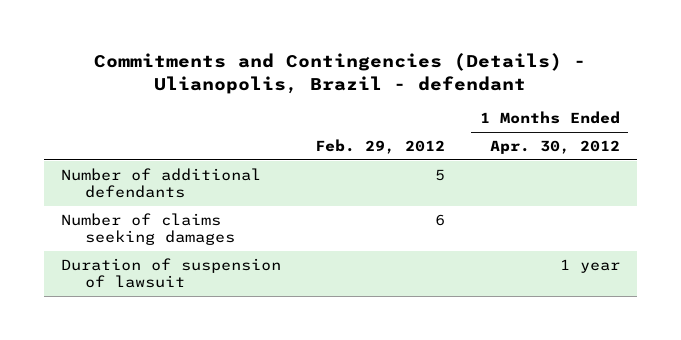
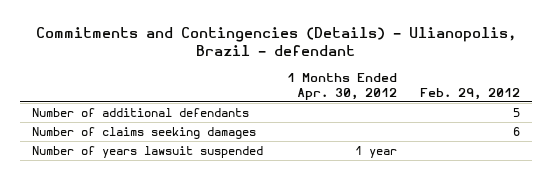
[61,257,282,289] Duration of suspension of lawsuit -> [31,145,263,158] Number of years lawsuit suspended

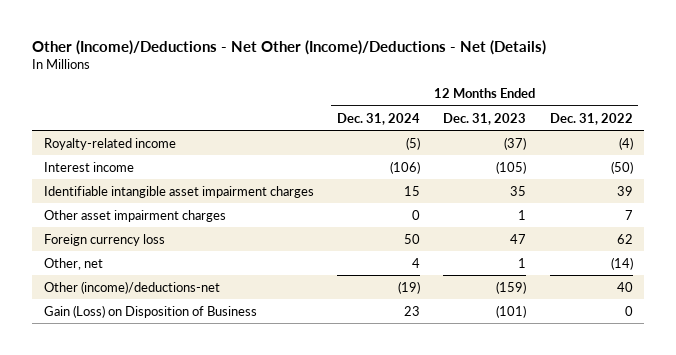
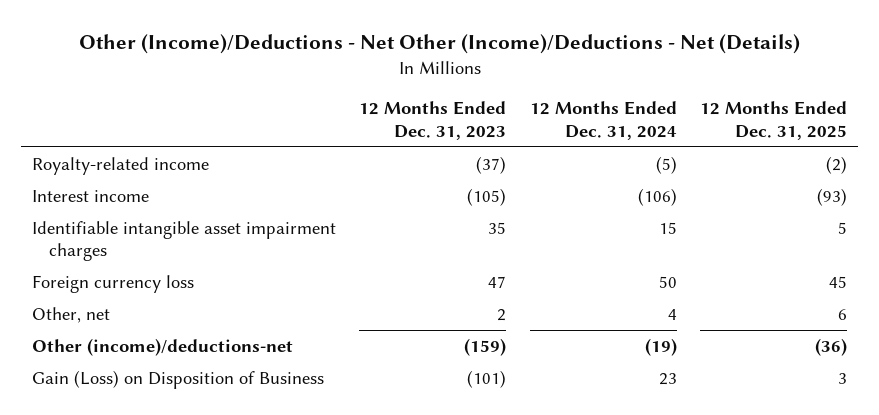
[549,112,633,125] Dec. 31, 2022 -> none
none -> [699,101,847,140] 12 Months Ended Dec. 31, 2025
[43,209,226,222] Other asset impairment charges -> none
[518,257,527,268] 1 -> [497,308,507,321] 2

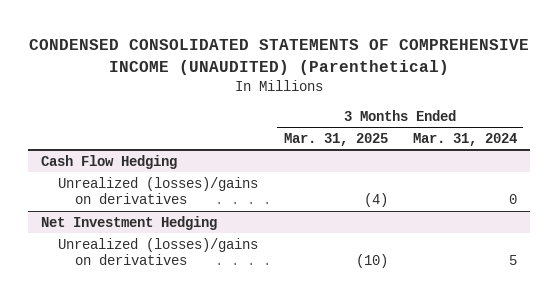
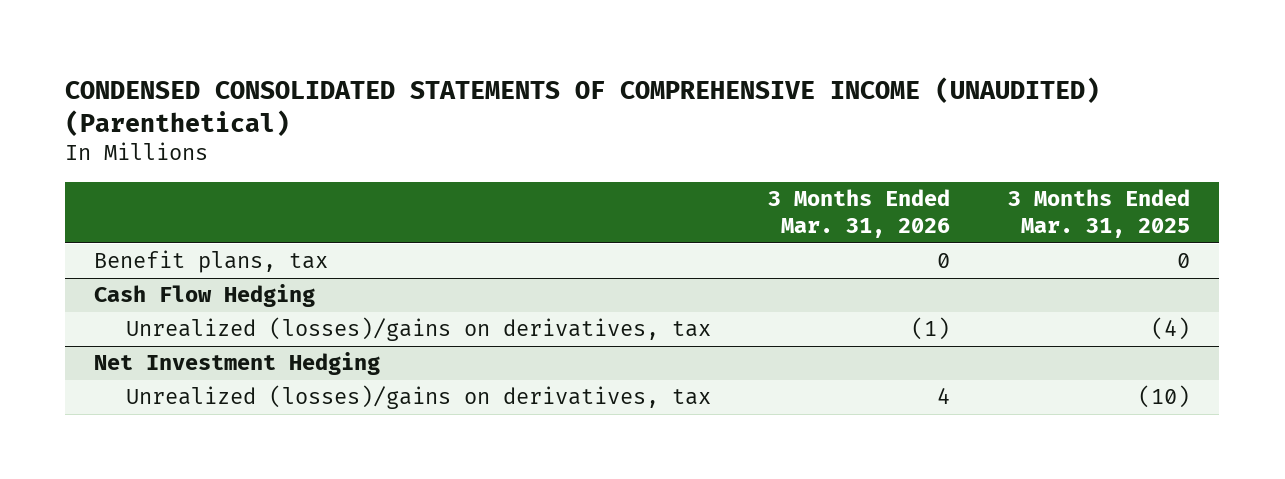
[413,132,518,146] Mar. 31, 2024 -> none
none -> [768,189,951,239] 3 Months Ended Mar. 31, 2026
none -> [94,250,329,274] Benefit plans, tax
[58,176,259,205] Unrealized (losses)/gains on derivatives -> [125,317,711,342] Unrealized (losses)/gains on derivatives, tax
[58,237,259,266] Unrealized (losses)/gains on derivatives -> [125,385,711,410] Unrealized (losses)/gains on derivatives, tax

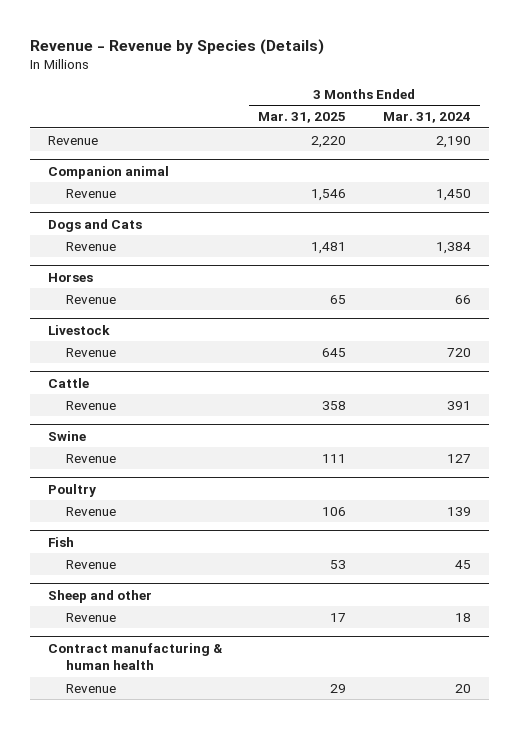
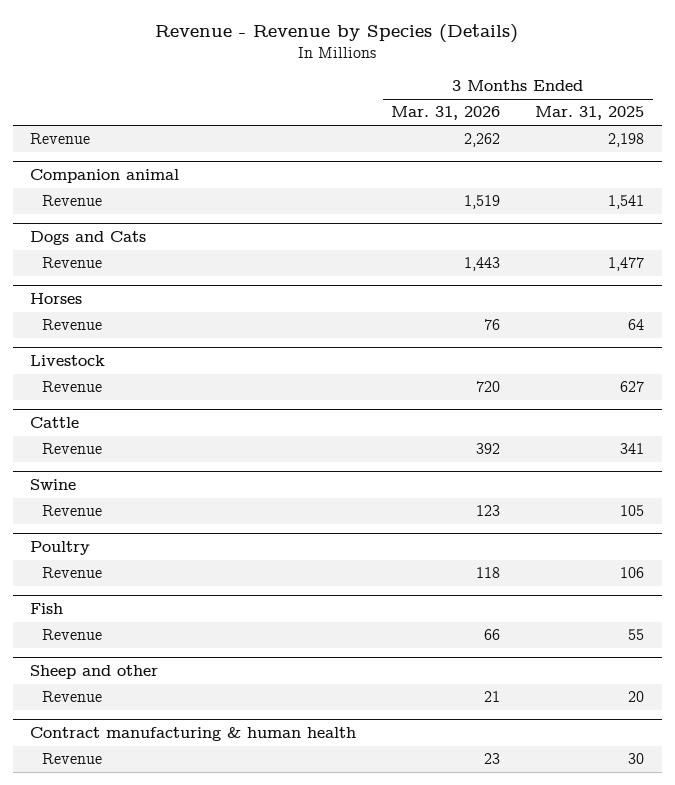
[382,112,471,124] Mar. 31, 2024 -> none
none -> [391,106,501,121] Mar. 31, 2026
[311,136,347,149] 2,220 -> [608,133,645,148] 2,198
[311,189,347,202] 1,546 -> [608,195,645,210] 1,541
[311,242,347,255] 1,481 -> [608,257,645,272] 1,477
[330,295,347,305] 65 -> [628,319,645,331] 64
[322,348,347,358] 645 -> [620,381,645,393] 627
[322,401,347,411] 358 -> [620,443,645,455] 341
[322,454,347,464] 111 -> [620,505,645,517] 105
[330,560,347,570] 53 -> [628,629,645,641] 55
[330,613,347,623] 17 -> [628,691,645,703] 20
[330,684,347,694] 29 -> [628,753,645,765] 30

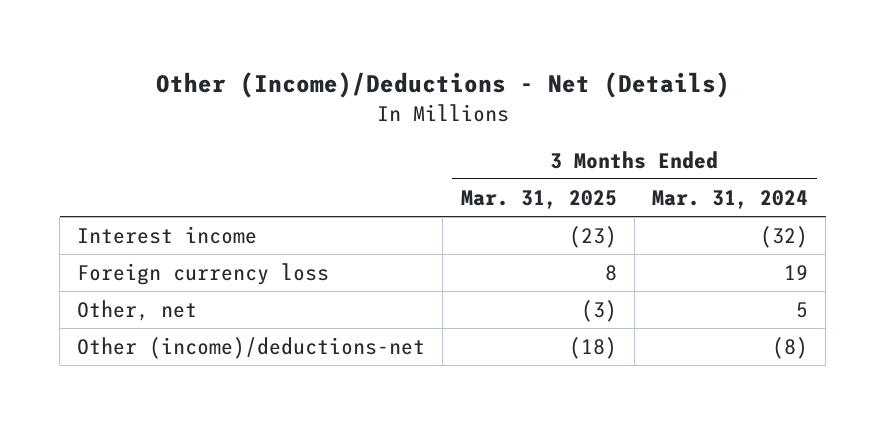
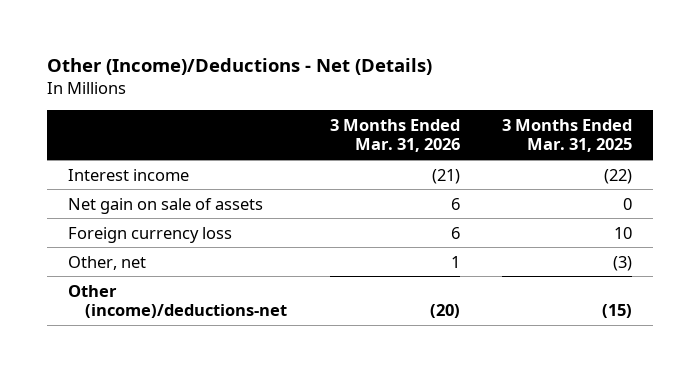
[651,189,808,209] Mar. 31, 2024 -> none
none -> [329,118,460,153] 3 Months Ended Mar. 31, 2026
[568,226,617,249] (23) -> [603,168,632,184] (22)
none -> [67,197,263,214] Net gain on sale of assets
[604,265,617,282] 8 -> [613,226,632,239] 10
[568,337,617,360] (18) -> [601,304,632,319] (15)

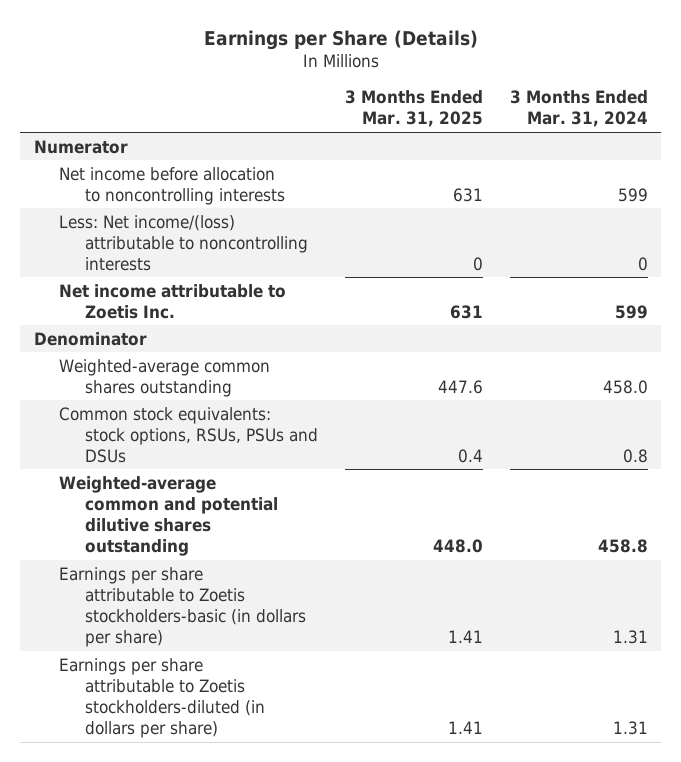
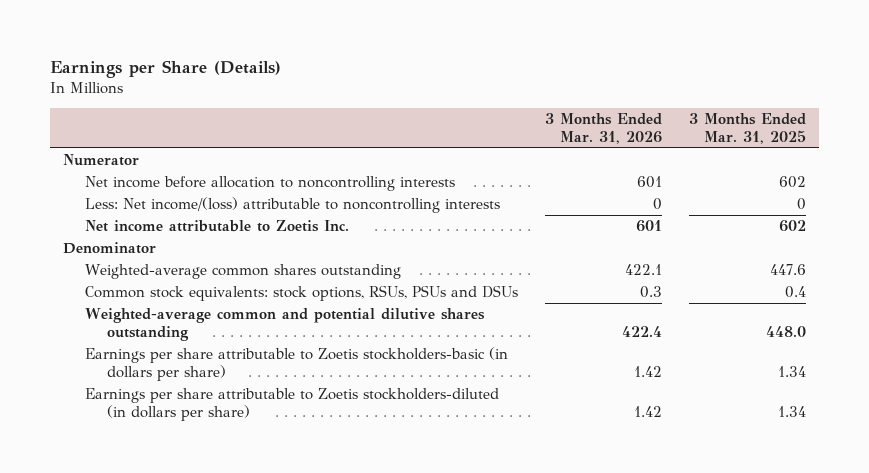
[509,90,648,128] 3 Months Ended Mar. 31, 2024 -> none
none -> [544,113,662,145] 3 Months Ended Mar. 31, 2026
[453,187,484,202] 631 -> [778,176,806,189] 602
[450,304,484,319] 631 -> [778,220,806,233] 602
[448,629,484,643] 1.41 -> [777,365,806,377] 1.34
[448,720,484,734] 1.41 -> [777,405,806,417] 1.34

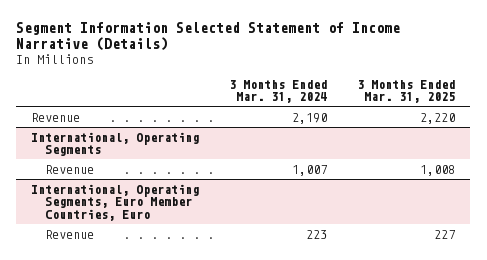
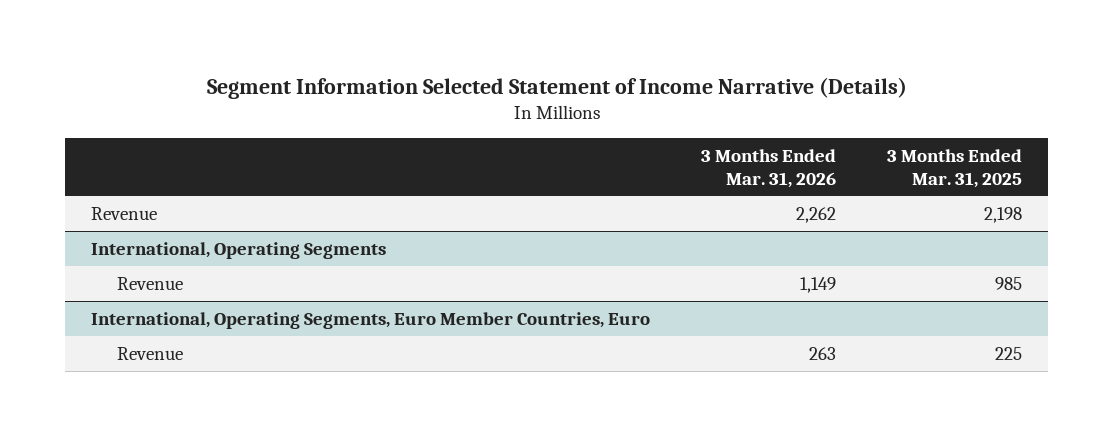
[229,79,328,104] 3 Months Ended Mar. 31, 2024 -> none
none -> [701,148,837,188] 3 Months Ended Mar. 31, 2026
[420,112,456,124] 2,220 -> [984,206,1023,223] 2,198
[420,164,456,176] 1,008 -> [995,276,1023,290] 985
[434,229,456,239] 227 -> [995,346,1023,360] 225

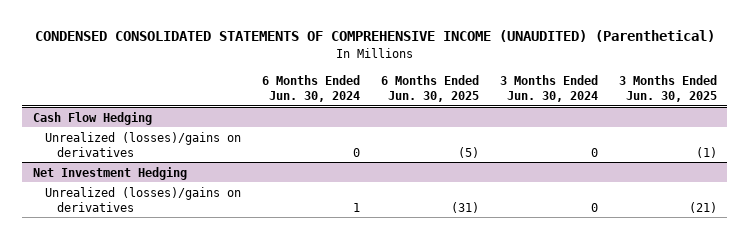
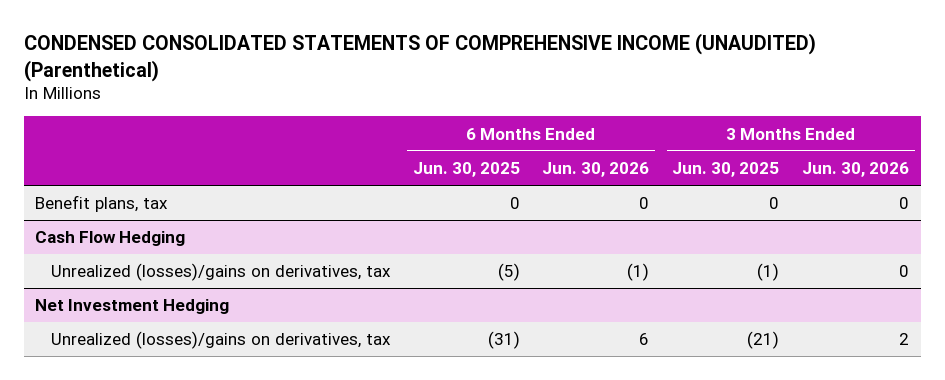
[261,74,360,102] 6 Months Ended Jun. 30, 2024 -> none
[499,74,598,102] 3 Months Ended Jun. 30, 2024 -> none
none -> [542,162,650,178] Jun. 30, 2026
none -> [802,162,910,178] Jun. 30, 2026
none -> [35,195,169,213] Benefit plans, tax
[44,131,241,157] Unrealized (losses)/gains on derivatives -> [50,263,391,282] Unrealized (losses)/gains on derivatives, tax
[44,186,241,212] Unrealized (losses)/gains on derivatives -> [50,331,391,350] Unrealized (losses)/gains on derivatives, tax

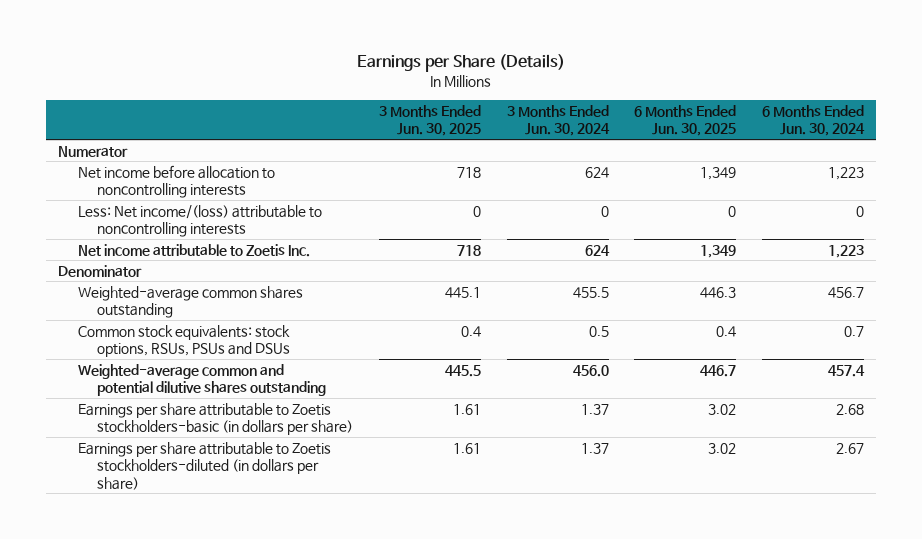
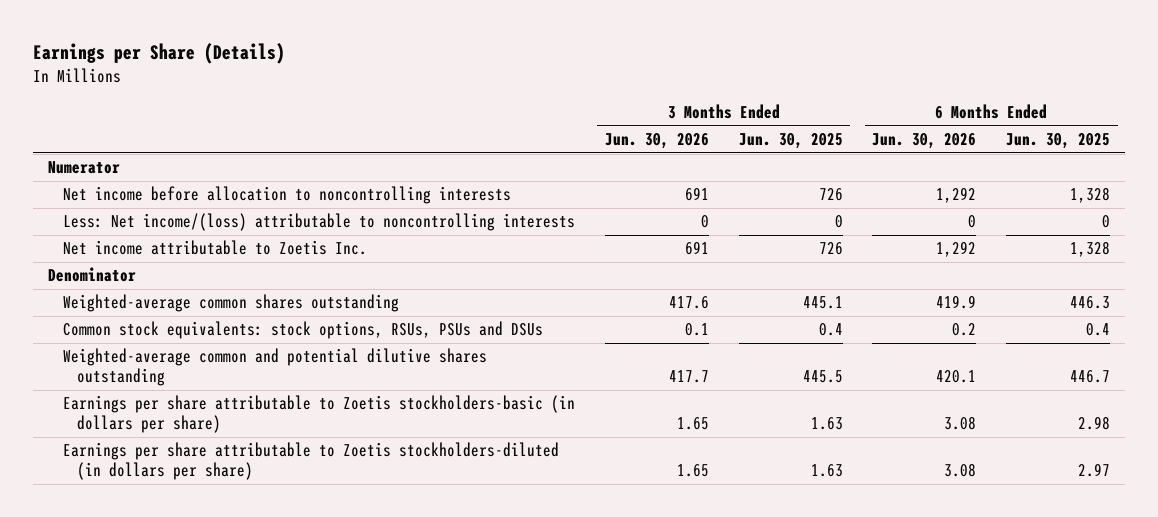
[506,104,610,137] 3 Months Ended Jun. 30, 2024 -> none
[761,104,865,137] 6 Months Ended Jun. 30, 2024 -> none
none -> [604,132,709,149] Jun. 30, 2026
none -> [872,132,977,149] Jun. 30, 2026
[456,166,481,178] 718 -> [818,188,843,202] 726
[700,166,737,180] 1,349 -> [1070,187,1111,204] 1,328
[456,244,481,256] 718 -> [818,242,843,256] 726
[700,244,737,258] 1,349 -> [1070,241,1111,258] 1,328
[452,403,481,415] 1.61 -> [810,417,843,431] 1.63
[708,403,737,415] 3.02 -> [1078,416,1111,431] 2.98
[452,442,481,454] 1.61 -> [810,464,843,478] 1.63
[708,442,737,454] 3.02 -> [1078,463,1111,478] 2.97

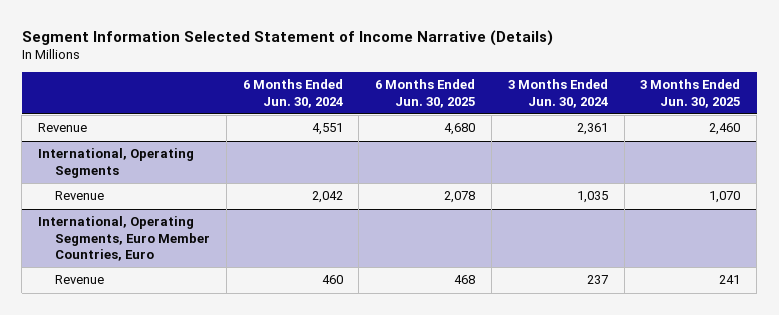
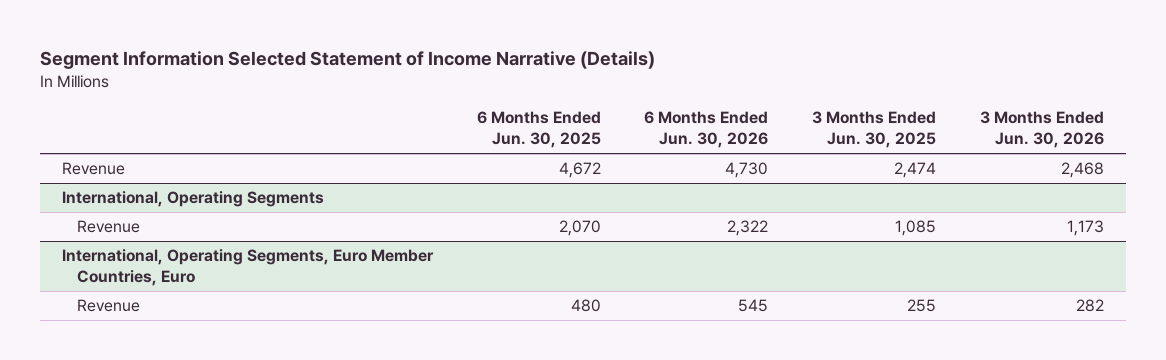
[242,79,343,108] 6 Months Ended Jun. 30, 2024 -> none
[507,79,608,108] 3 Months Ended Jun. 30, 2024 -> none
none -> [644,111,769,149] 6 Months Ended Jun. 30, 2026
none -> [979,111,1104,149] 3 Months Ended Jun. 30, 2026
[444,123,476,136] 4,680 -> [558,162,601,179] 4,672
[709,123,741,136] 2,460 -> [894,162,937,179] 2,474
[444,191,476,204] 2,078 -> [558,220,601,237] 2,070
[709,191,741,204] 1,070 -> [895,220,937,237] 1,085
[454,275,476,285] 468 -> [570,299,601,313] 480
[719,275,741,285] 241 -> [907,299,937,313] 255

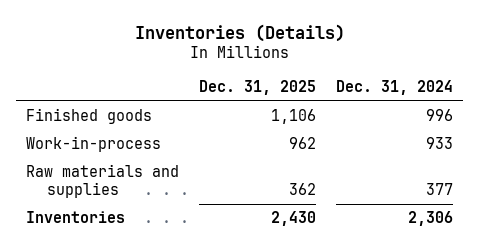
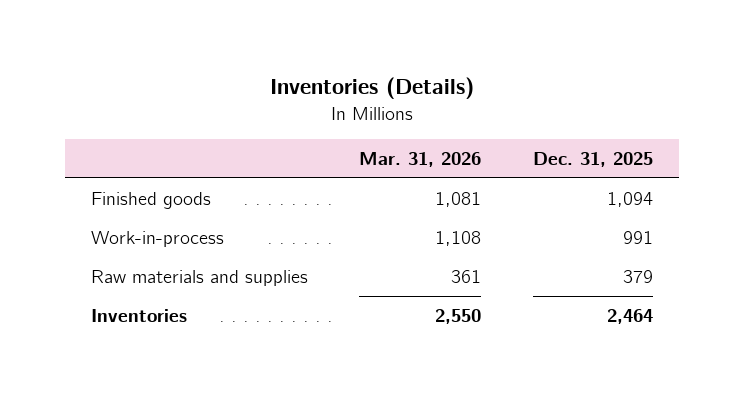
[336,79,454,95] Dec. 31, 2024 -> none
none -> [359,151,482,167] Mar. 31, 2026
[271,109,317,125] 1,106 -> [607,191,654,207] 1,094
[289,137,317,150] 962 -> [623,230,654,244] 991
[289,183,317,196] 362 -> [623,269,654,283] 379
[271,211,317,227] 2,430 -> [607,308,654,324] 2,464

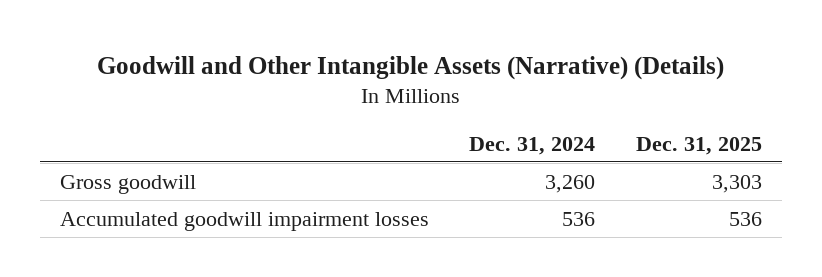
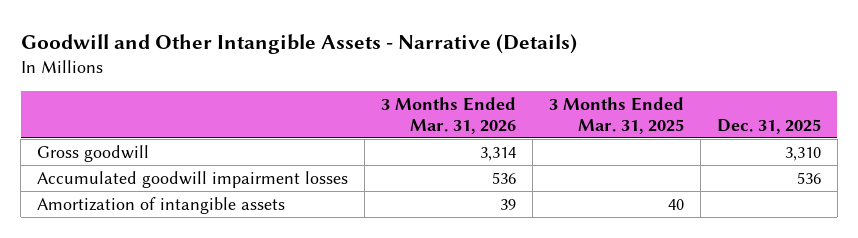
[96,55,724,80] Goodwill and Other Intangible Assets (Narrative) (Details) -> [20,33,577,54] Goodwill and Other Intangible Assets - Narrative (Details)
[469,136,596,155] Dec. 31, 2024 -> none
none -> [380,96,516,134] 3 Months Ended Mar. 31, 2026
none -> [548,96,684,134] 3 Months Ended Mar. 31, 2025
[711,174,762,193] 3,303 -> [784,146,821,161] 3,310
none -> [36,196,285,214] Amortization of intangible assets

